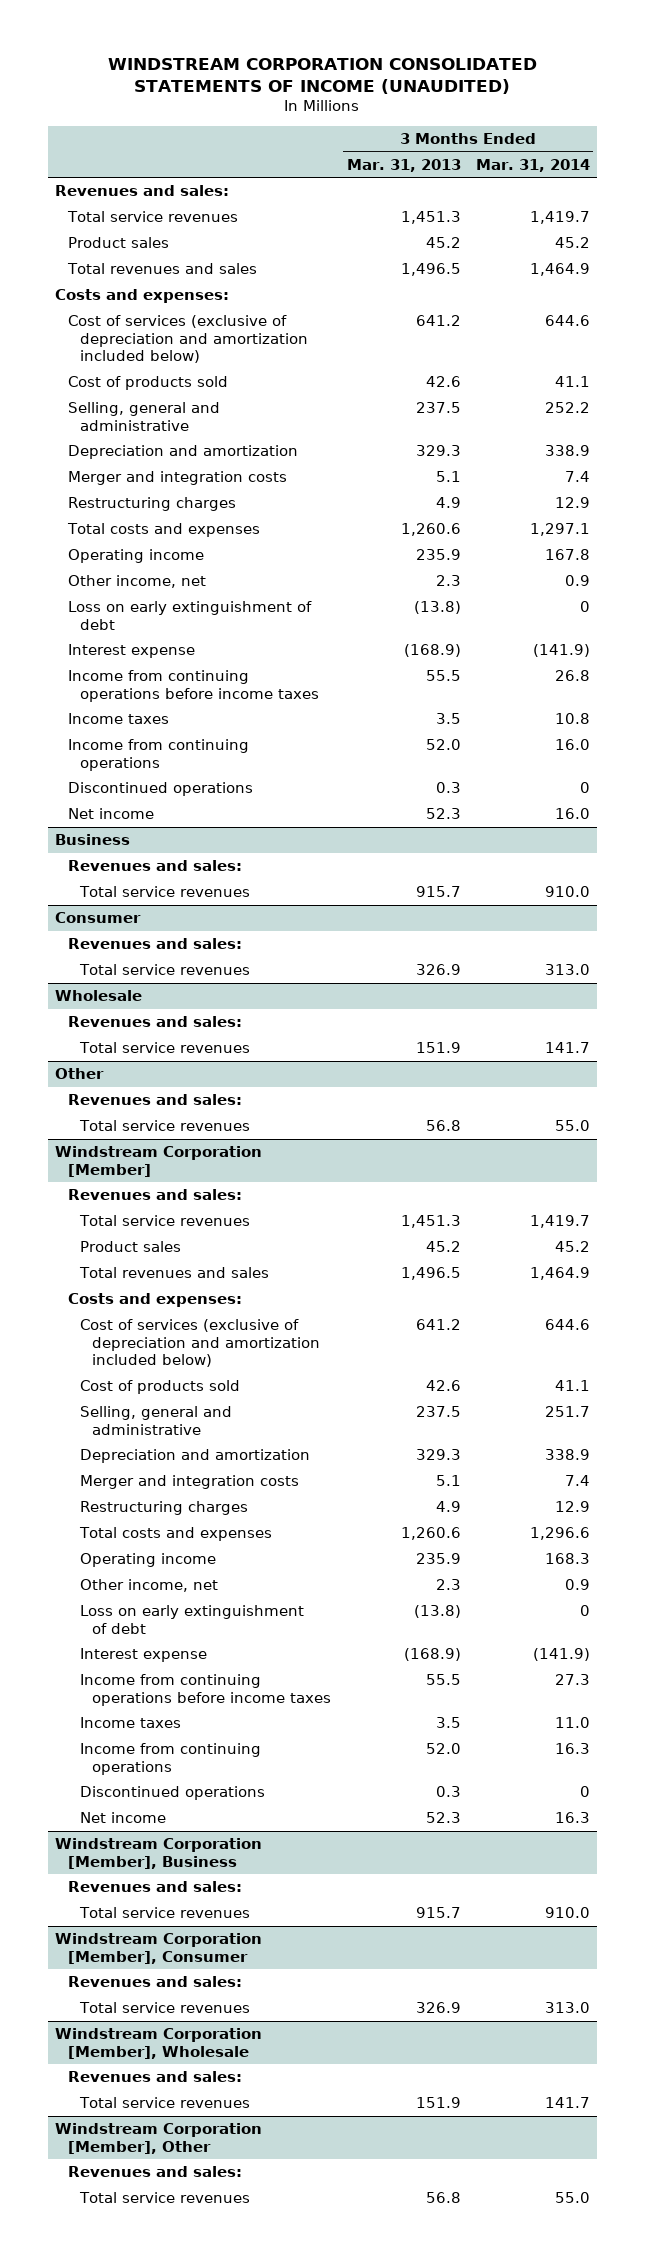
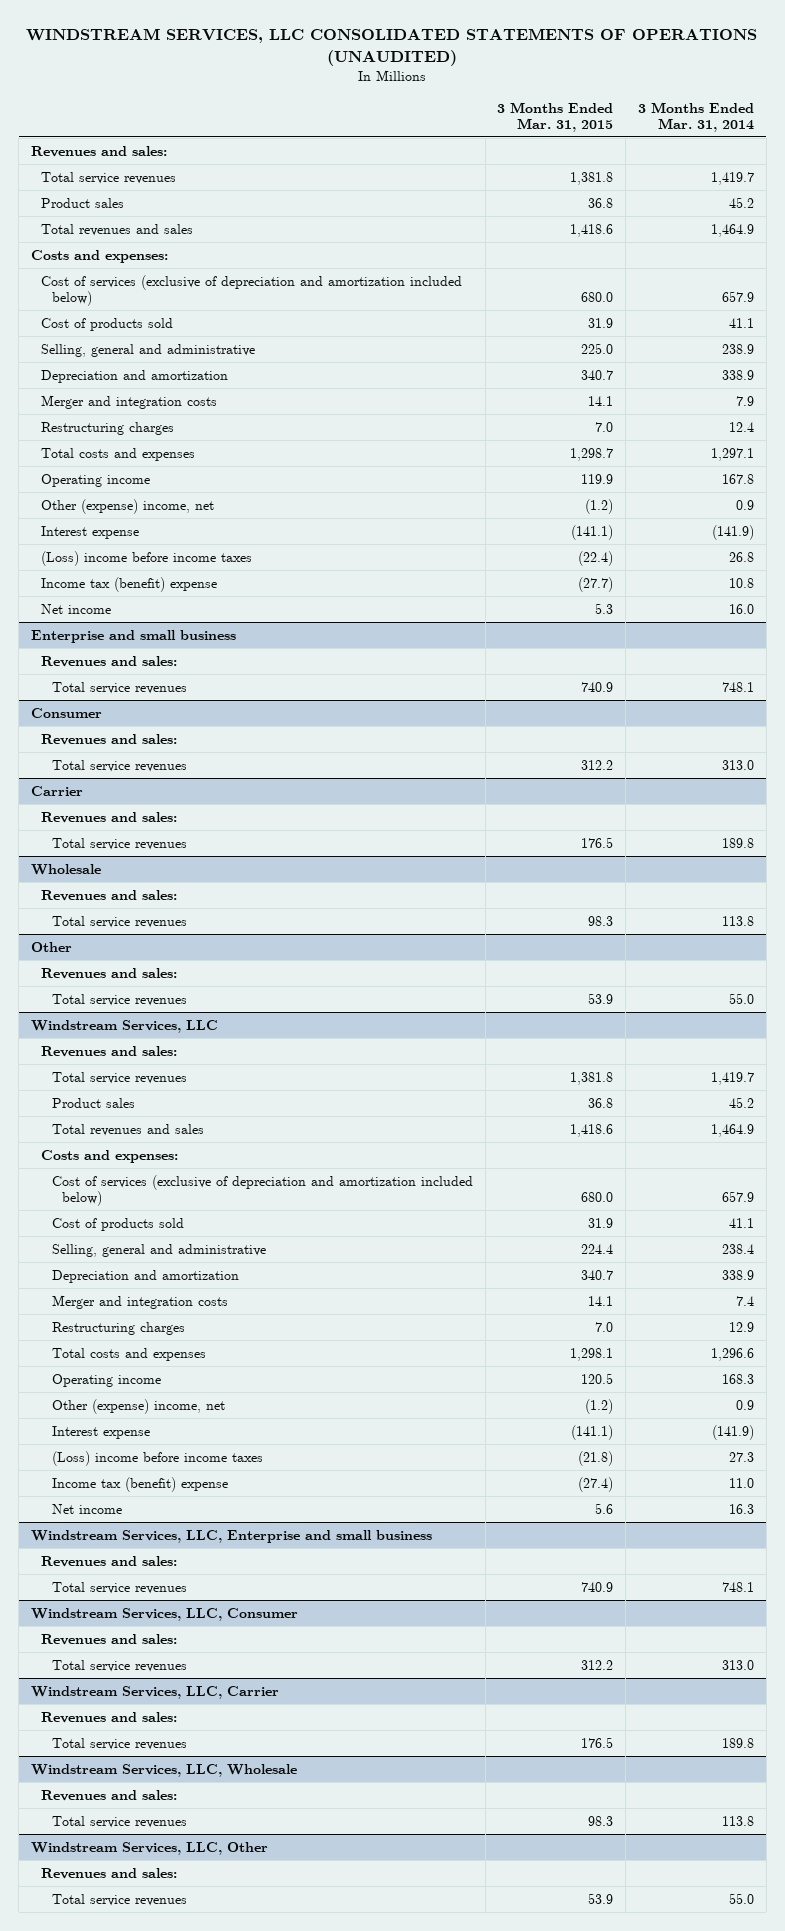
[108,58,538,95] WINDSTREAM CORPORATION CONSOLIDATED STATEMENTS OF INCOME (UNAUDITED) -> [26,28,758,67] WINDSTREAM SERVICES, LLC CONSOLIDATED STATEMENTS OF OPERATIONS (UNAUDITED)
[346,158,461,172] Mar. 31, 2013 -> none
none -> [497,101,614,132] 3 Months Ended Mar. 31, 2015
[544,315,590,327] 644.6 -> [721,290,754,302] 657.9
[544,402,590,414] 252.2 -> [721,343,754,354] 238.9
[564,471,590,483] 7.4 -> [735,395,754,406] 7.9
[554,497,590,509] 12.9 -> [728,421,754,432] 12.4
[67,601,312,630] Loss on early extinguishment of debt -> none
[67,575,206,589] Other income, net -> [41,498,215,514] Other (expense) income, net
[67,739,249,771] Income from continuing operations -> none
[67,782,253,797] Discontinued operations -> none
[67,670,320,702] Income from continuing operations before income taxes -> [41,550,253,566] (Loss) income before income taxes
[67,713,169,725] Income taxes -> [41,576,218,592] Income tax (benefit) expense
[55,834,131,846] Business -> none
none -> [30,629,236,643] Enterprise and small business
[544,886,590,898] 910.0 -> [721,681,754,692] 748.1
none -> [30,785,83,796] Carrier
none -> [41,811,178,823] Revenues and sales:
none -> [51,837,187,850] Total service revenues
[544,1042,590,1054] 141.7 -> [721,915,754,926] 113.8
[55,1146,263,1177] Windstream Corporation [Member] -> none
none -> [30,1019,218,1033] Windstream Services, LLC
[544,1319,590,1331] 644.6 -> [721,1190,754,1202] 657.9
[544,1406,590,1418] 251.7 -> [721,1243,754,1254] 238.4
[80,1605,305,1634] Loss on early extinguishment of debt -> none
[80,1579,219,1593] Other income, net -> [51,1398,225,1414] Other (expense) income, net
[80,1743,262,1775] Income from continuing operations -> none
[80,1786,266,1801] Discontinued operations -> none
[80,1674,332,1706] Income from continuing operations before income taxes -> [51,1450,263,1466] (Loss) income before income taxes
[80,1717,182,1729] Income taxes -> [51,1476,228,1492] Income tax (benefit) expense
[55,1838,263,1869] Windstream Corporation [Member], Business -> none
none -> [30,1529,432,1543] Windstream Services, LLC, Enterprise and small business
[55,1933,263,1964] Windstream Corporation [Member], Consumer -> none
[544,1907,590,1919] 910.0 -> [721,1581,754,1592] 748.1
none -> [30,1607,298,1621] Windstream Services, LLC, Consumer
[55,2028,263,2059] Windstream Corporation [Member], Wholesale -> none
none -> [30,1685,279,1699] Windstream Services, LLC, Carrier
[55,2123,263,2154] Windstream Corporation [Member], Other -> none
[544,2097,590,2109] 141.7 -> [721,1737,754,1748] 189.8
none -> [30,1763,297,1777] Windstream Services, LLC, Wholesale
none -> [51,1815,187,1828] Total service revenues
none -> [30,1841,268,1855] Windstream Services, LLC, Other
none -> [41,1867,178,1879] Revenues and sales:

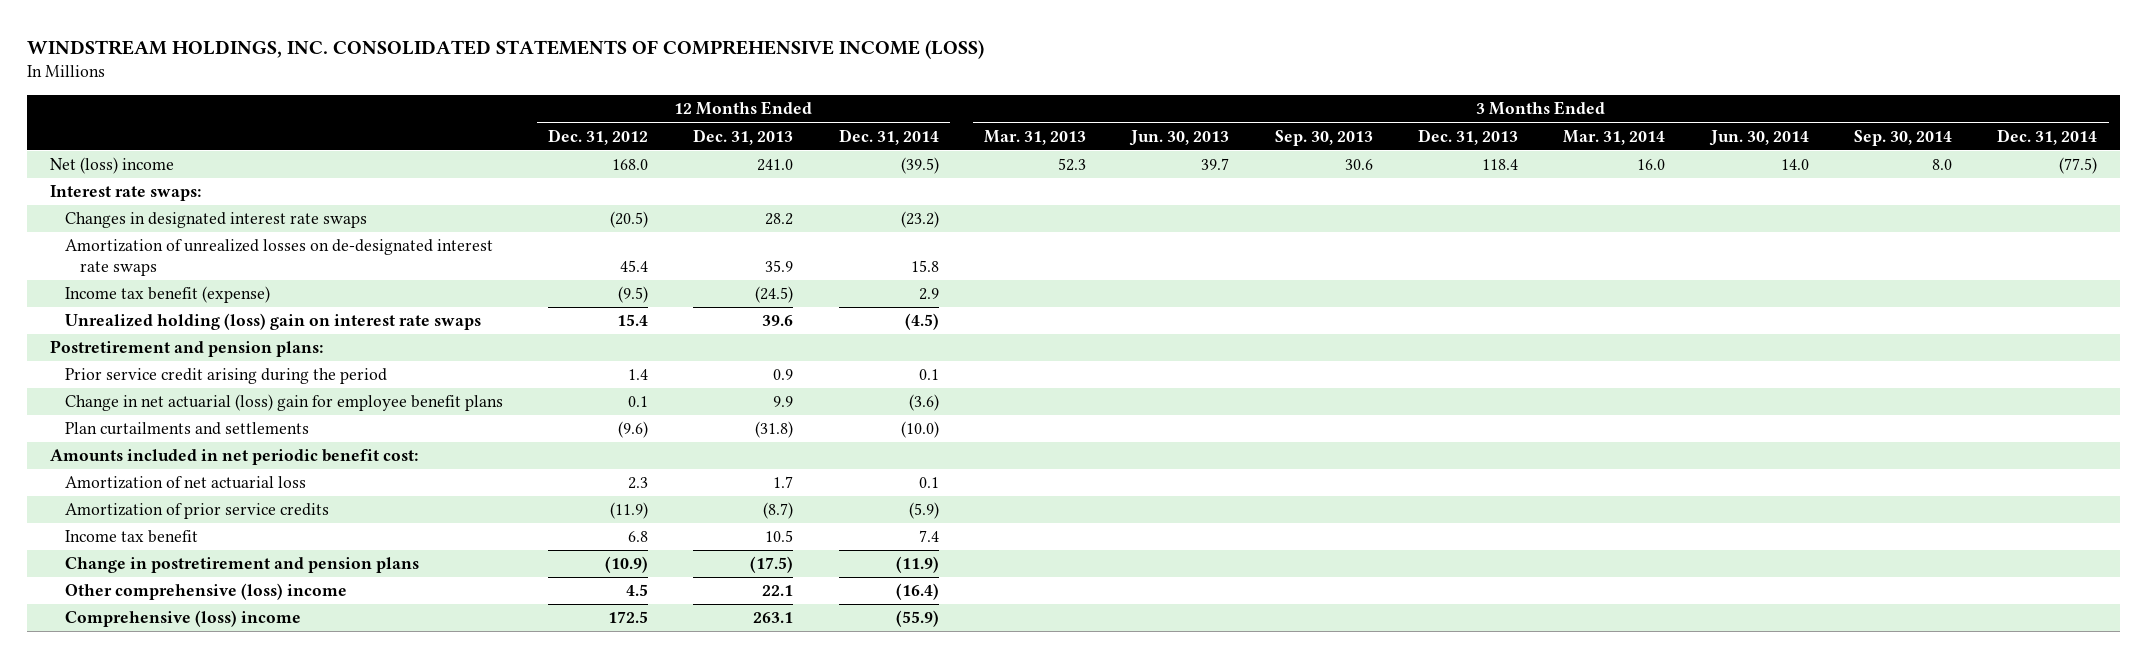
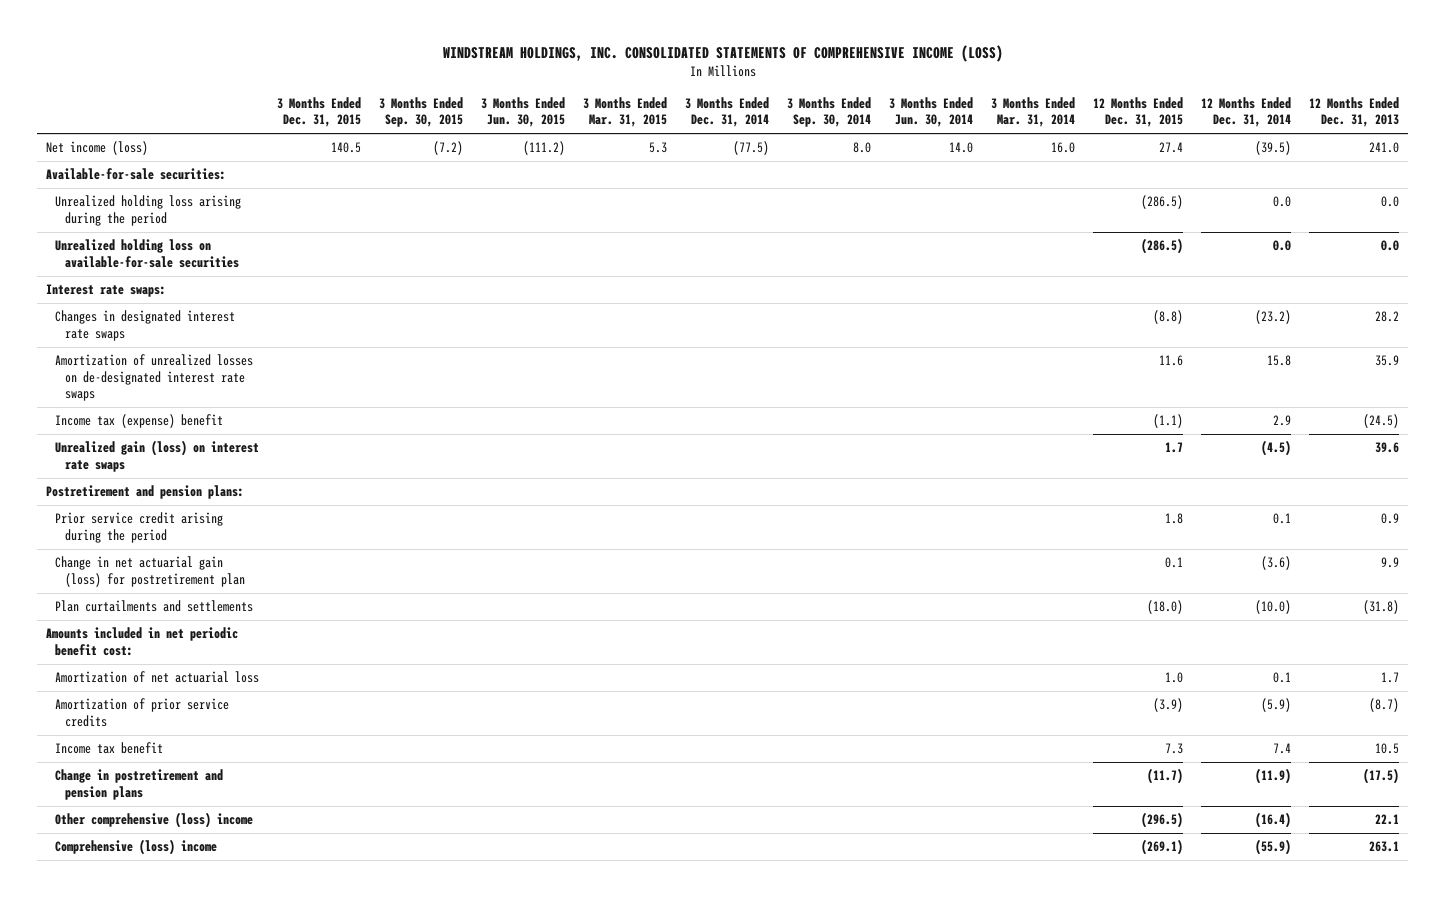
[548,128,649,145] Dec. 31, 2012 -> none
[984,129,1087,145] Mar. 31, 2013 -> none
[1129,129,1230,146] Jun. 30, 2013 -> none
[1274,129,1373,146] Sep. 30, 2013 -> none
[1417,128,1518,145] Dec. 31, 2013 -> none
none -> [277,96,362,128] 3 Months Ended Dec. 31, 2015
none -> [379,96,464,128] 3 Months Ended Sep. 30, 2015
none -> [481,96,566,128] 3 Months Ended Jun. 30, 2015
none -> [583,96,668,128] 3 Months Ended Mar. 31, 2015
none -> [1093,96,1184,128] 12 Months Ended Dec. 31, 2015
[49,157,174,175] Net (loss) income -> [45,141,148,156] Net income (loss)
none -> [45,168,226,181] Available-for-sale securities:
none -> [55,195,242,226] Unrealized holding loss arising during the period
none -> [55,239,239,268] Unrealized holding loss on available-for-sale securities
[64,286,270,304] Income tax benefit (expense) -> [55,414,224,429] Income tax (expense) benefit
[64,313,481,331] Unrealized holding (loss) gain on interest rate swaps -> [55,440,260,472] Unrealized gain (loss) on interest rate swaps
[64,394,503,412] Change in net actuarial (loss) gain for employee benefit plans -> [55,556,245,587] Change in net actuarial gain (loss) for postretirement plan

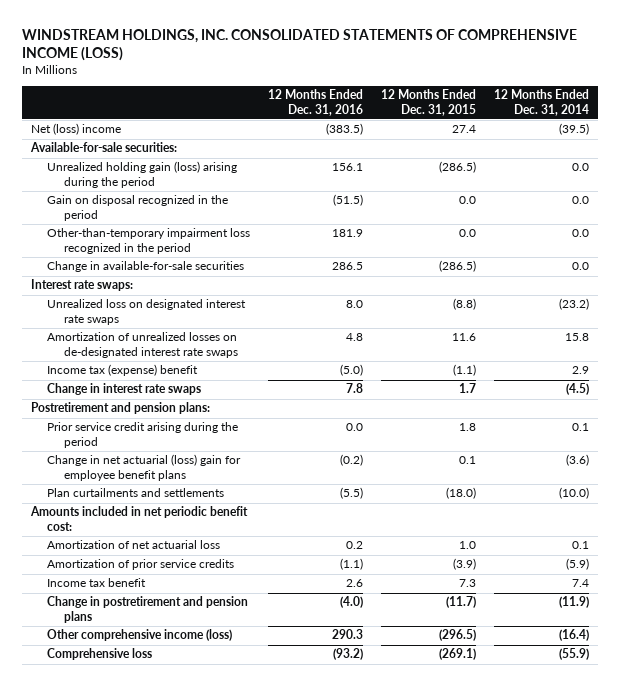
[277,96,362,128] 3 Months Ended Dec. 31, 2015 -> none
[379,96,464,128] 3 Months Ended Sep. 30, 2015 -> none
[481,96,566,128] 3 Months Ended Jun. 30, 2015 -> none
[583,96,668,128] 3 Months Ended Mar. 31, 2015 -> none
[685,96,770,128] 3 Months Ended Dec. 31, 2014 -> none
[787,96,872,128] 3 Months Ended Sep. 30, 2014 -> none
[889,96,974,128] 3 Months Ended Jun. 30, 2014 -> none
[991,96,1076,128] 3 Months Ended Mar. 31, 2014 -> none
[1309,96,1400,128] 12 Months Ended Dec. 31, 2013 -> none
none -> [268,89,364,116] 12 Months Ended Dec. 31, 2016
[45,141,148,156] Net income (loss) -> [31,123,122,136] Net (loss) income
[55,195,242,226] Unrealized holding loss arising during the period -> [47,161,238,188] Unrealized holding gain (loss) arising during the period
none -> [47,195,229,221] Gain on disposal recognized in the period
none -> [47,228,251,254] Other-than-temporary impairment loss recognized in the period
[55,239,239,268] Unrealized holding loss on available-for-sale securities -> [47,261,245,273] Change in available-for-sale securities
[55,310,236,341] Changes in designated interest rate swaps -> [47,299,247,325] Unrealized loss on designated interest rate swaps
[55,440,260,472] Unrealized gain (loss) on interest rate swaps -> [47,383,202,396] Change in interest rate swaps
[55,556,245,587] Change in net actuarial gain (loss) for postretirement plan -> [47,454,242,481] Change in net actuarial (loss) gain for employee benefit plans
[55,812,254,829] Other comprehensive (loss) income -> [47,629,233,642] Other comprehensive income (loss)
[55,839,218,856] Comprehensive (loss) income -> [47,648,153,661] Comprehensive loss

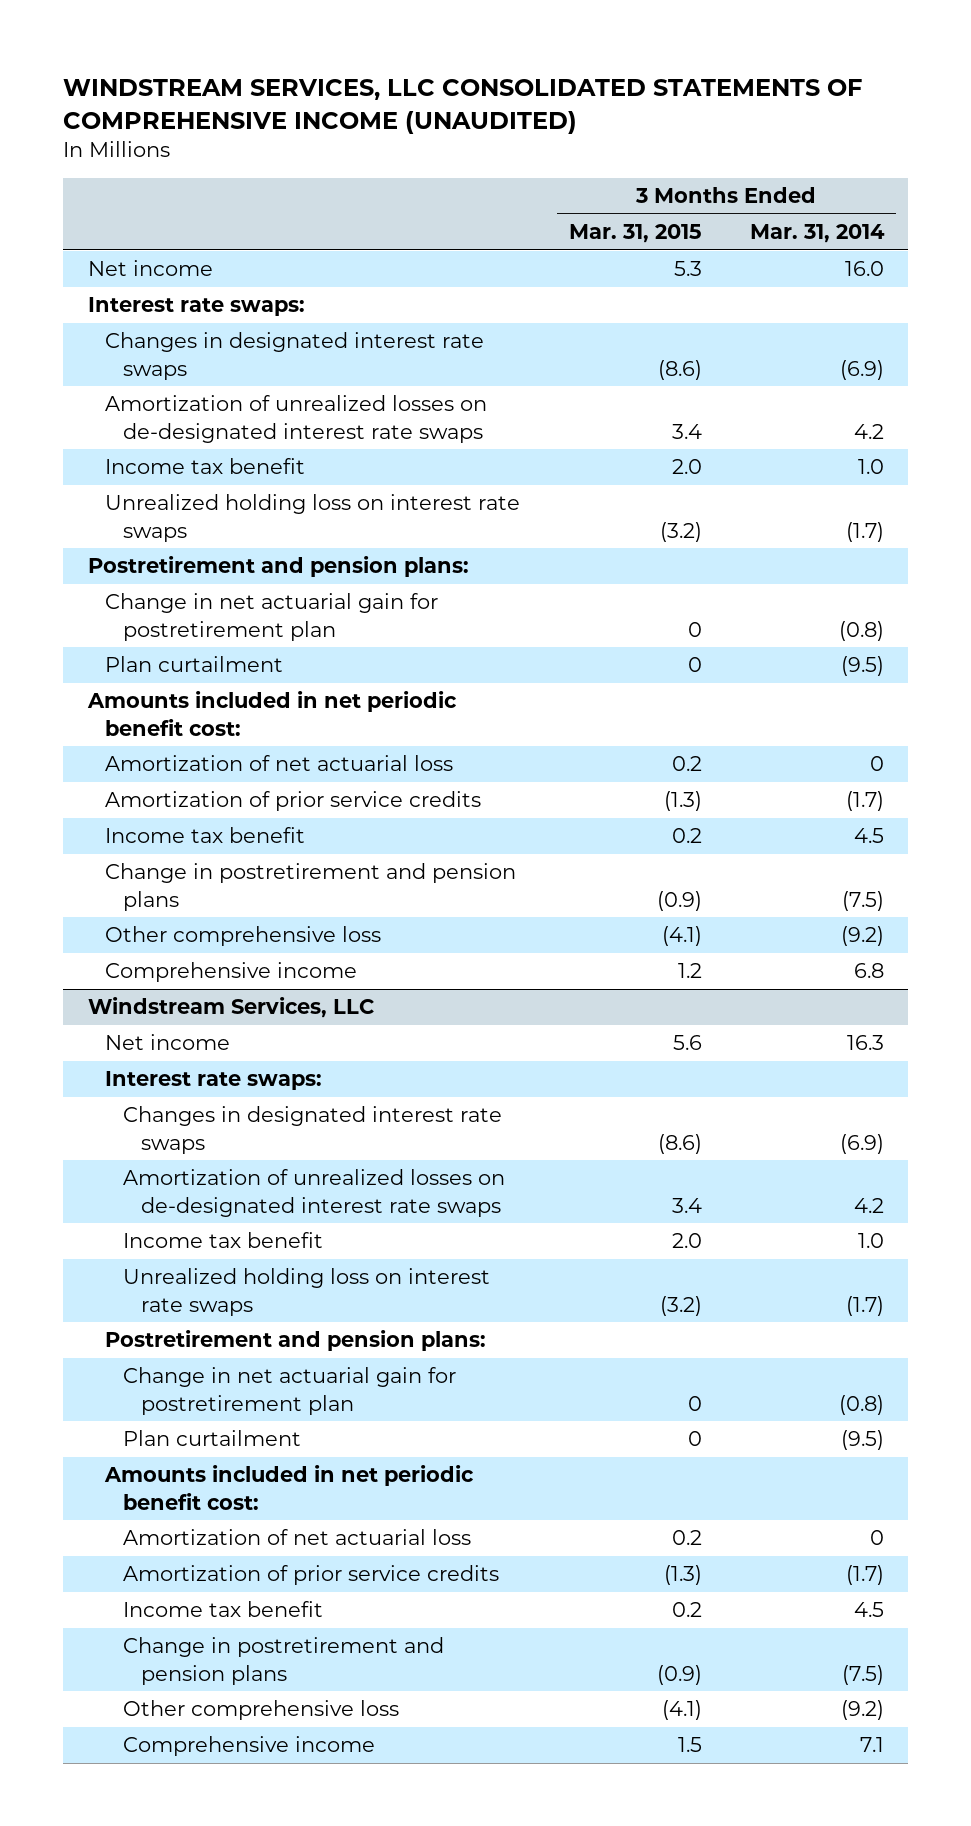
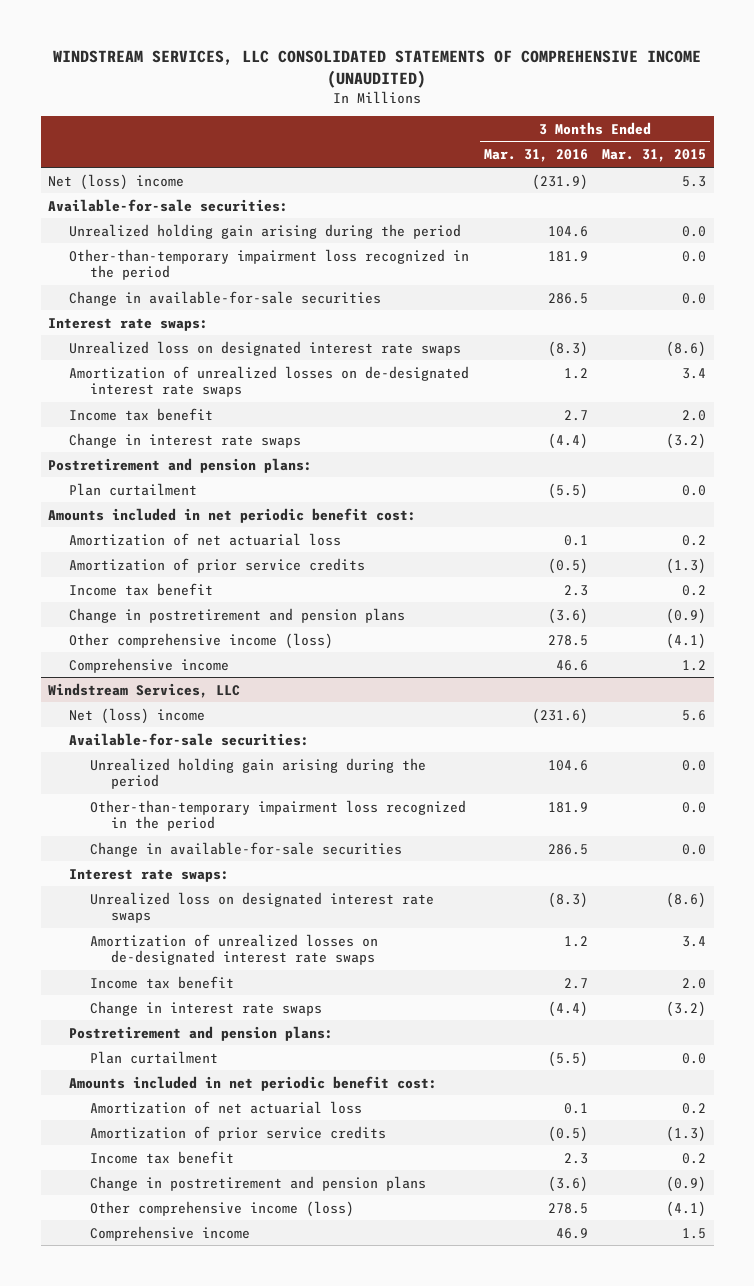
[749,224,885,244] Mar. 31, 2014 -> none
none -> [483,149,588,163] Mar. 31, 2016
[87,260,213,277] Net income -> [47,173,184,190] Net (loss) income
none -> [47,198,288,212] Available-for-sale securities:
none -> [68,223,461,239] Unrealized holding gain arising during the period
none -> [68,248,469,280] Other-than-temporary impairment loss recognized in the period
none -> [68,290,381,306] Change in available-for-sale securities
[105,332,485,380] Changes in designated interest rate swaps -> [68,340,461,356] Unrealized loss on designated interest rate swaps
[105,494,521,542] Unrealized holding loss on interest rate swaps -> none
none -> [68,432,301,448] Change in interest rate swaps
[105,593,439,641] Change in net actuarial gain for postretirement plan -> none
[687,657,702,673] 0 -> [682,484,707,496] 0.0
[105,926,382,947] Other comprehensive loss -> [68,632,333,649] Other comprehensive income (loss)
[105,1034,231,1051] Net income -> [68,707,205,724] Net (loss) income
none -> [68,732,309,746] Available-for-sale securities:
none -> [89,757,426,789] Unrealized holding gain arising during the period
none -> [89,799,466,831] Other-than-temporary impairment loss recognized in the period
none -> [89,841,402,857] Change in available-for-sale securities
[123,1106,503,1154] Changes in designated interest rate swaps -> [89,891,434,923] Unrealized loss on designated interest rate swaps
[123,1268,491,1316] Unrealized holding loss on interest rate swaps -> none
none -> [89,1000,322,1016] Change in interest rate swaps
[123,1367,457,1415] Change in net actuarial gain for postretirement plan -> none
[687,1431,702,1447] 0 -> [682,1052,707,1064] 0.0
[123,1700,400,1721] Other comprehensive loss -> [89,1200,354,1217] Other comprehensive income (loss)

